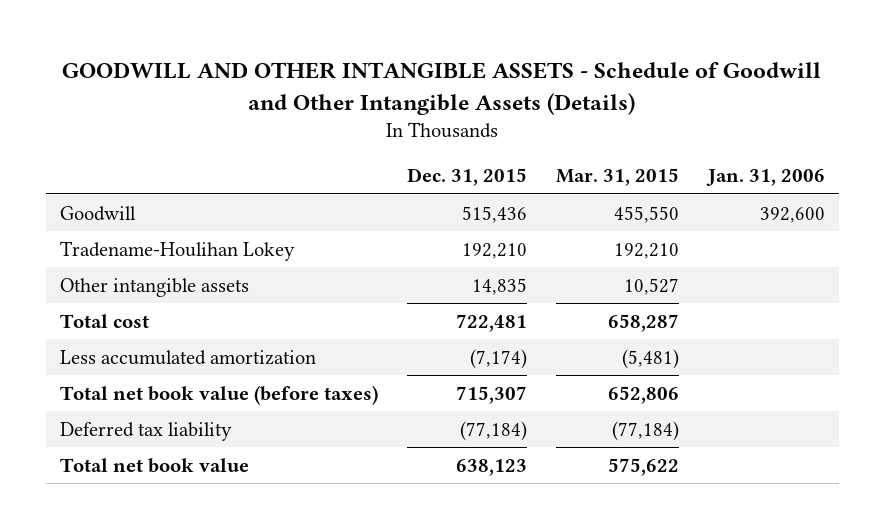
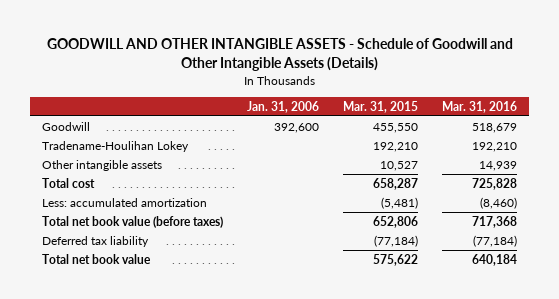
[406,168,527,187] Dec. 31, 2015 -> none
none -> [441,100,517,113] Mar. 31, 2016
[60,349,317,365] Less accumulated amortization -> [42,197,208,207] Less: accumulated amortization

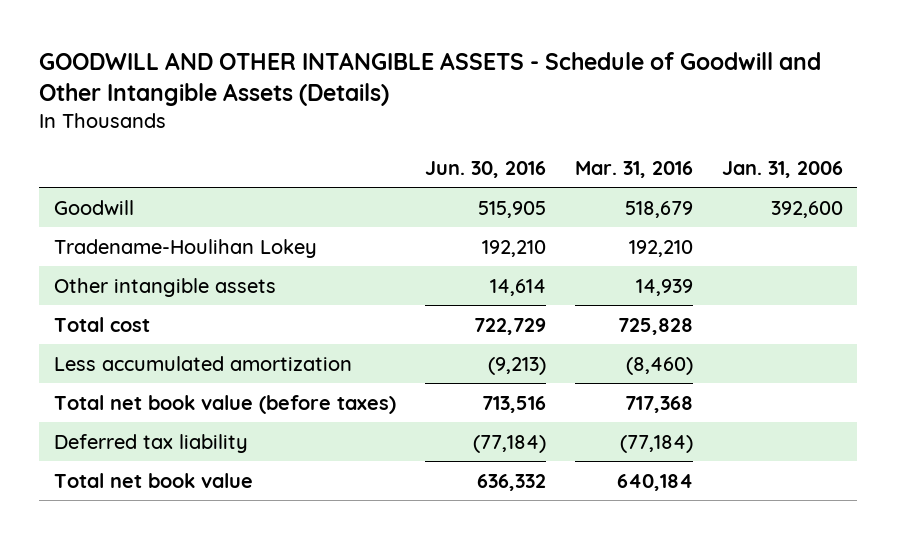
[342,100,418,113] Mar. 31, 2015 -> none
none -> [424,160,546,178] Jun. 30, 2016
[42,197,208,207] Less: accumulated amortization -> [53,355,352,371] Less accumulated amortization

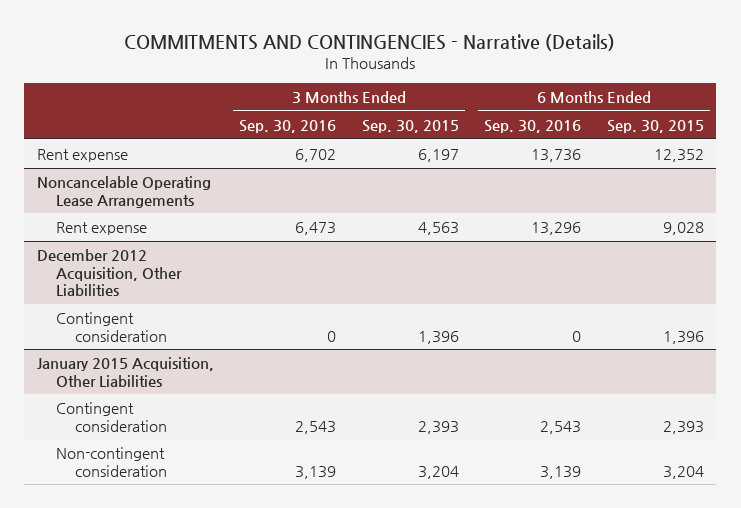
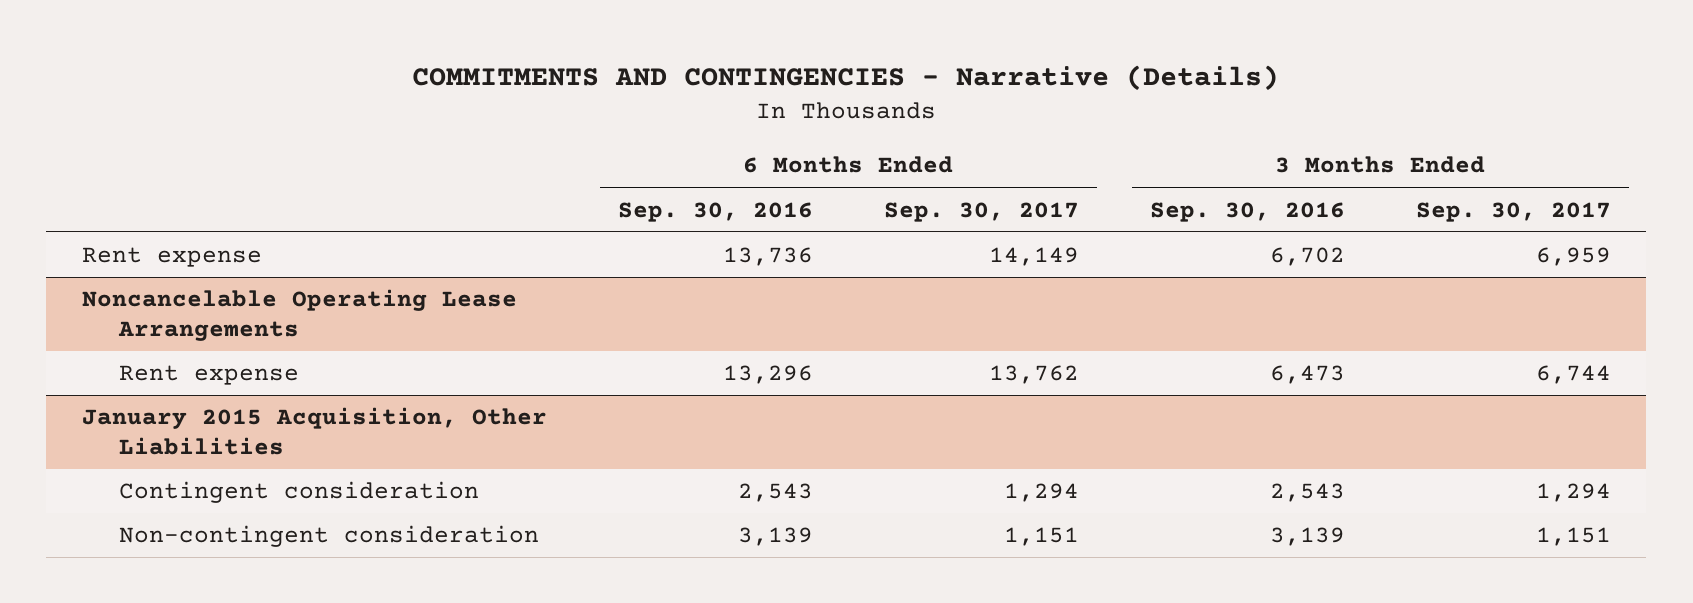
[361,119,459,133] Sep. 30, 2015 -> none
[606,119,704,133] Sep. 30, 2015 -> none
none -> [883,201,1079,222] Sep. 30, 2017
none -> [1415,201,1611,222] Sep. 30, 2017
[36,249,182,297] December 2012 Acquisition, Other Liabilities -> none
[55,312,167,342] Contingent consideration -> none

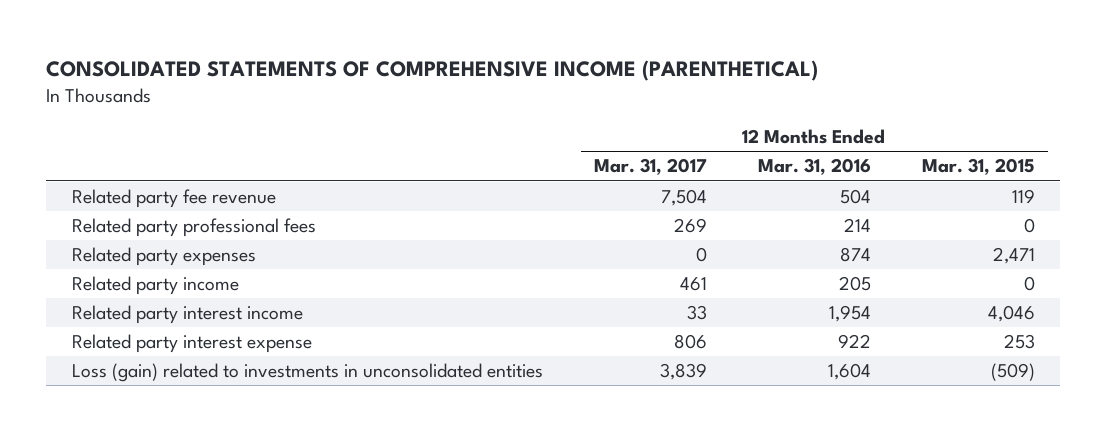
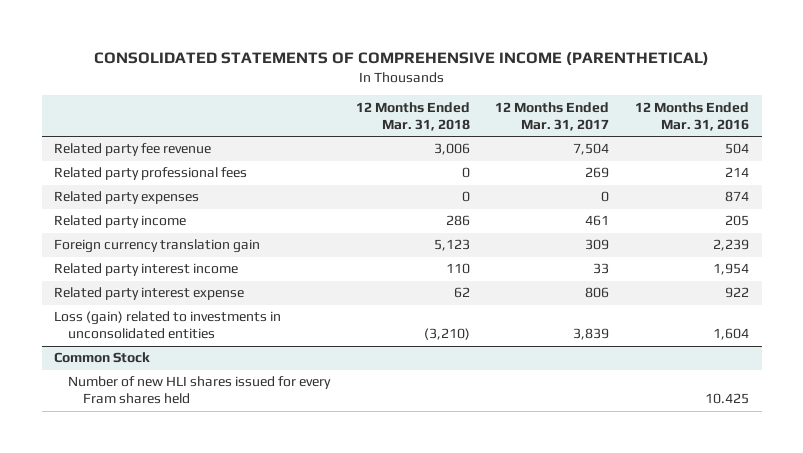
[921,158,1035,176] Mar. 31, 2015 -> none
none -> [355,101,470,131] 12 Months Ended Mar. 31, 2018
none -> [54,239,261,254] Foreign currency translation gain
none -> [54,352,151,364] Common Stock
none -> [68,376,332,405] Number of new HLI shares issued for every Fram shares held

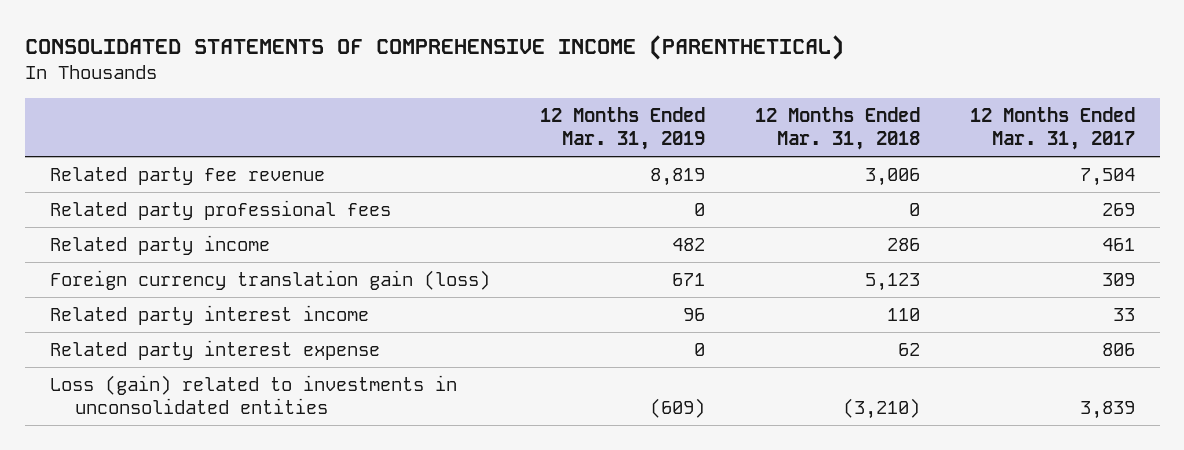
[634,101,749,131] 12 Months Ended Mar. 31, 2016 -> none
none -> [539,107,705,151] 12 Months Ended Mar. 31, 2019
[54,191,200,205] Related party expenses -> none
[54,239,261,254] Foreign currency translation gain -> [49,270,490,291] Foreign currency translation gain (loss)
[54,352,151,364] Common Stock -> none
[68,376,332,405] Number of new HLI shares issued for every Fram shares held -> none

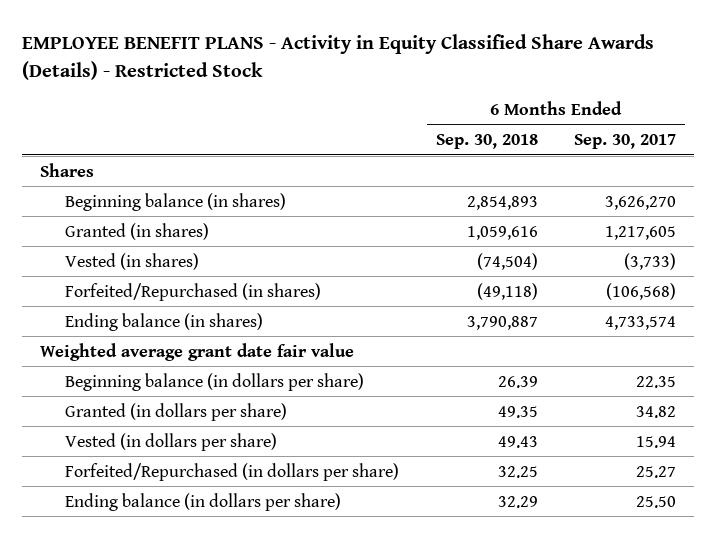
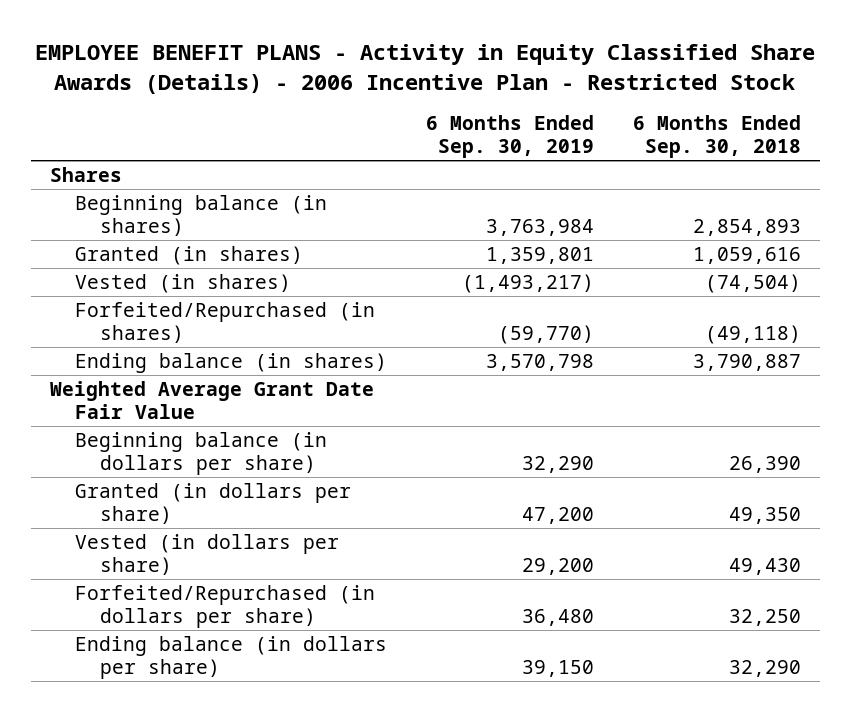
[22,34,655,80] EMPLOYEE BENEFIT PLANS - Activity in Equity Classified Share Awards (Details) - Restricted Stock -> [35,44,816,95] EMPLOYEE BENEFIT PLANS - Activity in Equity Classified Share Awards (Details) - 2006 Incentive Plan - Restricted Stock
[573,134,676,150] Sep. 30, 2017 -> none
none -> [425,115,594,159] 6 Months Ended Sep. 30, 2019
[40,342,355,361] Weighted average grant date fair value -> [49,380,374,419] Weighted Average Grant Date Fair Value
[497,375,538,388] 26.39 -> [728,455,801,473] 26,390
[497,405,538,418] 49.35 -> [728,506,801,524] 49,350
[497,435,538,448] 49.43 -> [728,557,801,575] 49,430
[497,465,538,478] 32.25 -> [728,608,801,626] 32,250
[497,495,538,508] 32.29 -> [728,659,801,677] 32,290

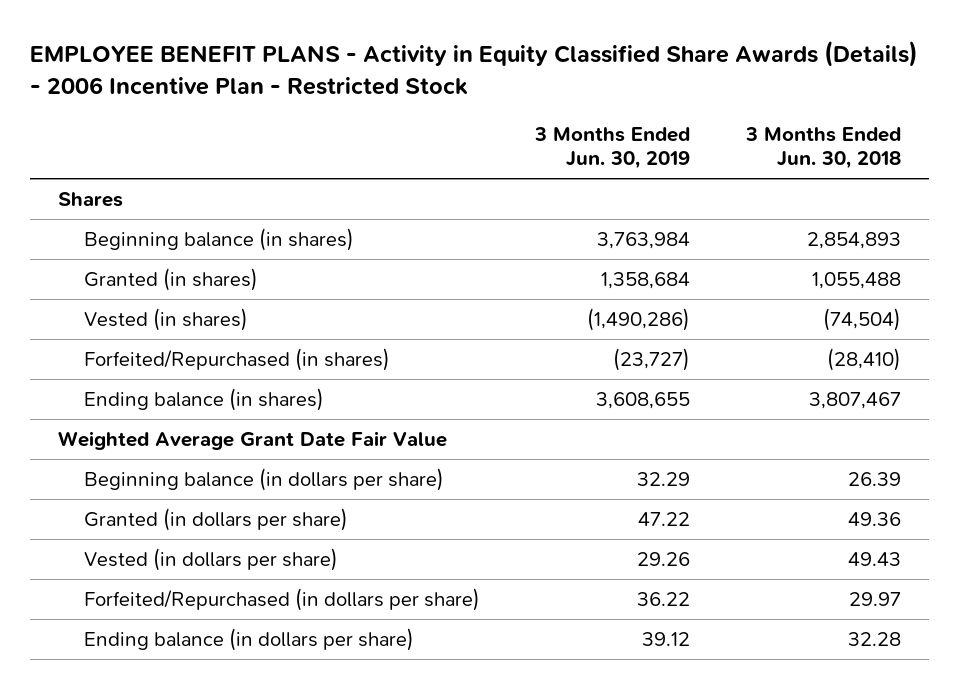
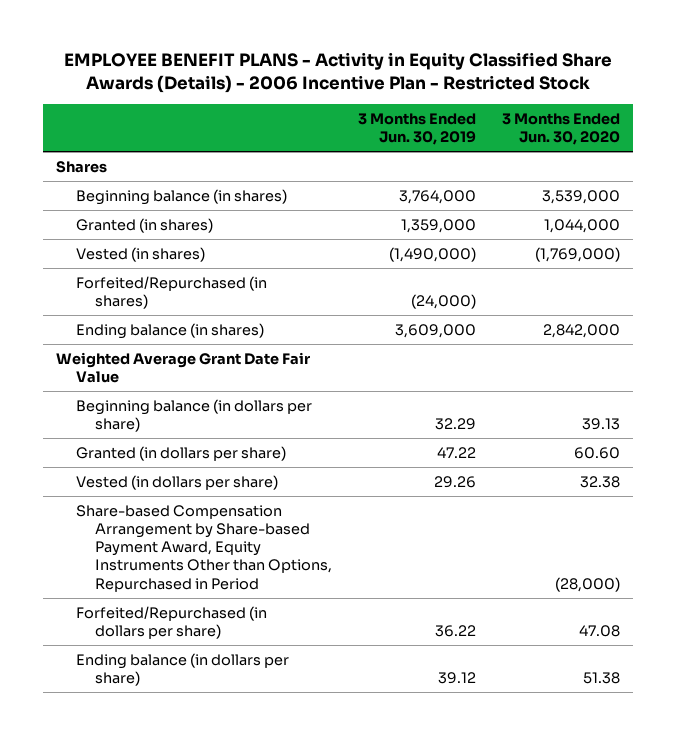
[744,127,901,170] 3 Months Ended Jun. 30, 2018 -> none
none -> [501,112,620,145] 3 Months Ended Jun. 30, 2020
[597,232,691,250] 3,763,984 -> [398,189,476,204] 3,764,000
[601,272,691,290] 1,358,684 -> [400,218,476,233] 1,359,000
[587,308,691,332] (1,490,286) -> [388,246,476,262] (1,490,000)
[613,348,691,372] (23,727) -> [410,294,476,310] (24,000)
[596,392,691,410] 3,608,655 -> [394,323,476,338] 3,609,000
none -> [75,504,332,592] Share-based Compensation Arrangement by Share-based Payment Award, Equity Instruments Other than Options, Repurchased in Period

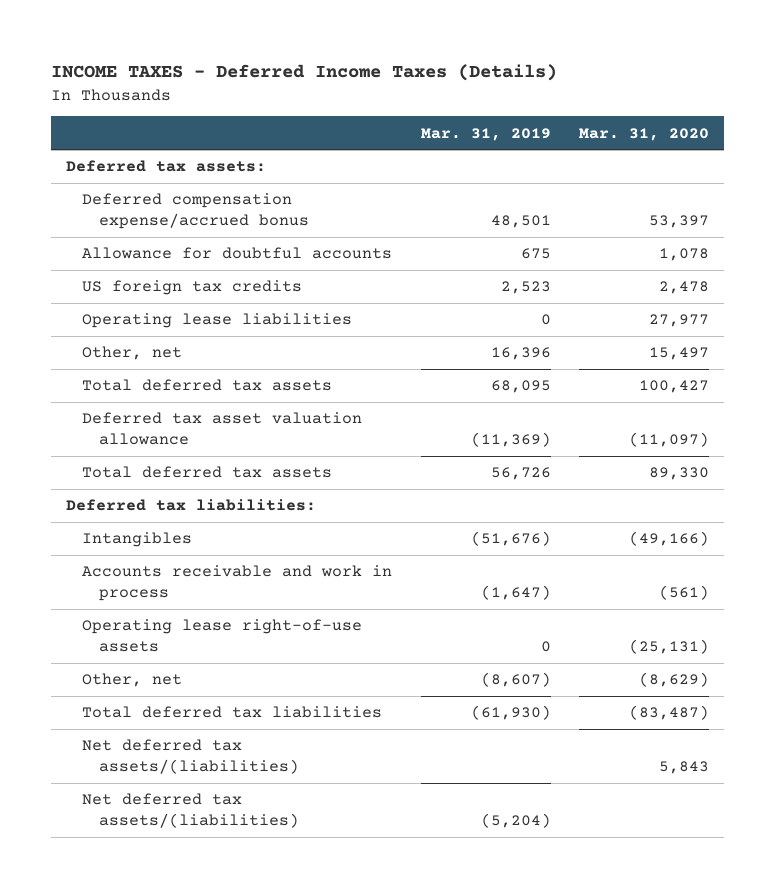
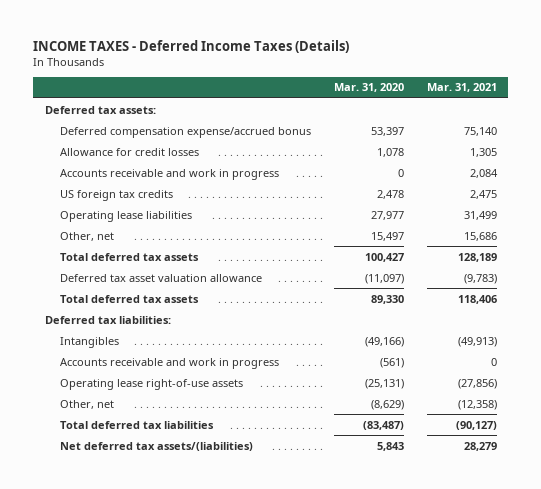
[420,127,551,141] Mar. 31, 2019 -> none
none -> [426,83,497,93] Mar. 31, 2021
[82,247,393,260] Allowance for doubtful accounts -> [60,147,200,156] Allowance for credit losses
none -> [60,168,280,180] Accounts receivable and work in progress
[82,565,393,602] Accounts receivable and work in process -> [60,357,280,369] Accounts receivable and work in progress
[82,793,300,829] Net deferred tax assets/(liabilities) -> none

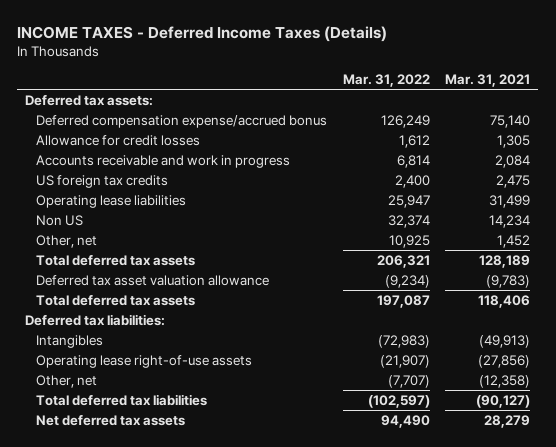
[333,83,404,93] Mar. 31, 2020 -> none
none -> [342,73,430,87] Mar. 31, 2022
none -> [36,214,84,226] Non US
[463,231,497,241] 15,686 -> [497,234,531,248] 1,452
[60,357,280,369] Accounts receivable and work in progress -> none
[60,441,254,451] Net deferred tax assets/(liabilities) -> [36,414,186,426] Net deferred tax assets

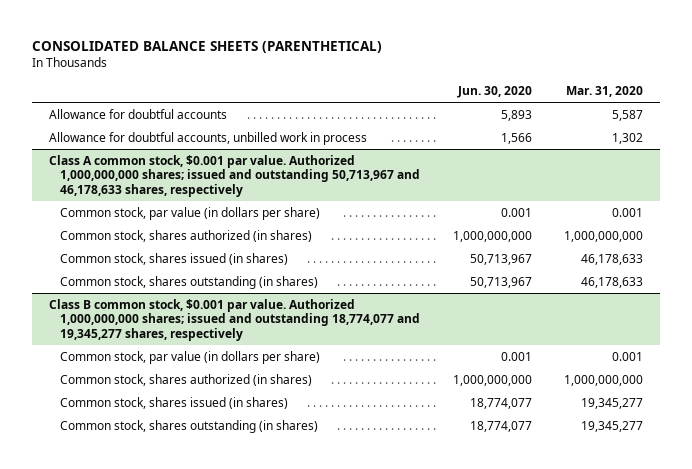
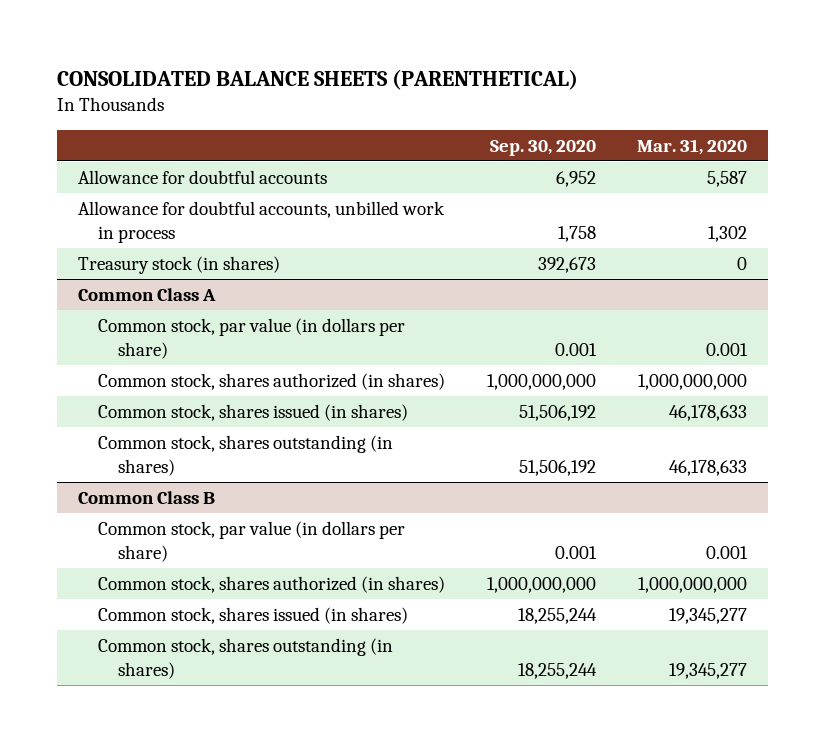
[456,85,532,98] Jun. 30, 2020 -> none
none -> [489,139,596,156] Sep. 30, 2020
none -> [77,255,280,274] Treasury stock (in shares)
[48,154,421,197] Class A common stock, $0.001 par value. Authorized 1,000,000,000 shares; issued and outstanding 50,713,967 and 46,178,633 shares, respectively -> [77,287,216,301] Common Class A
[48,298,421,341] Class B common stock, $0.001 par value. Authorized 1,000,000,000 shares; issued and outstanding 18,774,077 and 19,345,277 shares, respectively -> [77,490,215,504] Common Class B

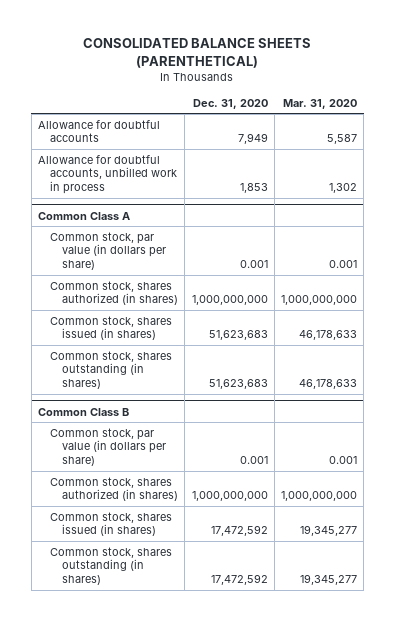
[489,139,596,156] Sep. 30, 2020 -> none
none -> [192,98,268,109] Dec. 31, 2020
[77,255,280,274] Treasury stock (in shares) -> none

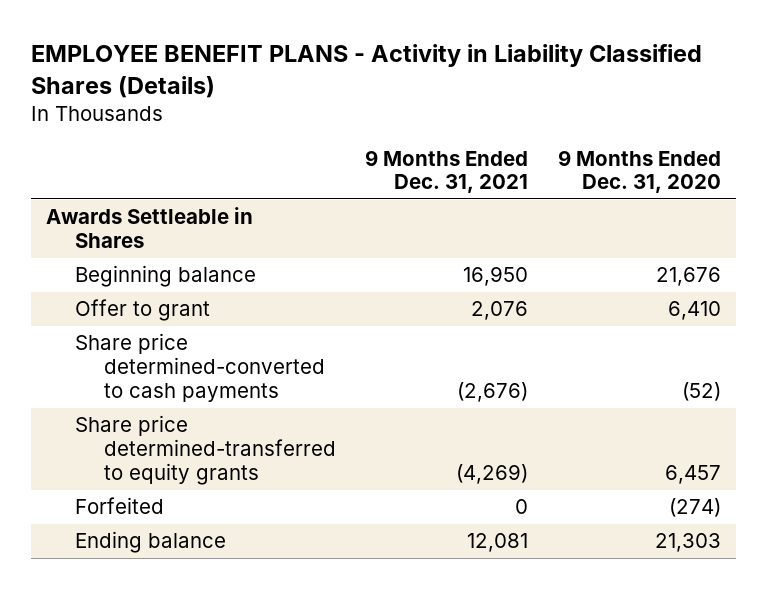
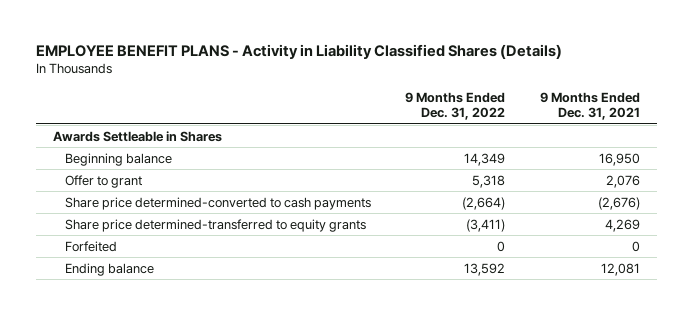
[558,149,722,194] 9 Months Ended Dec. 31, 2020 -> none
none -> [405,91,506,121] 9 Months Ended Dec. 31, 2022
[456,463,529,484] (4,269) -> [604,218,640,232] 4,269

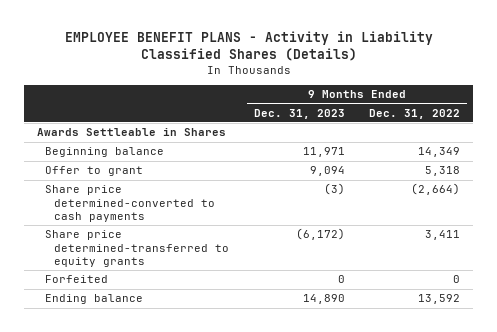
[539,91,640,121] 9 Months Ended Dec. 31, 2021 -> none
none -> [253,108,345,119] Dec. 31, 2023
[466,218,506,232] (3,411) -> [425,230,461,241] 3,411

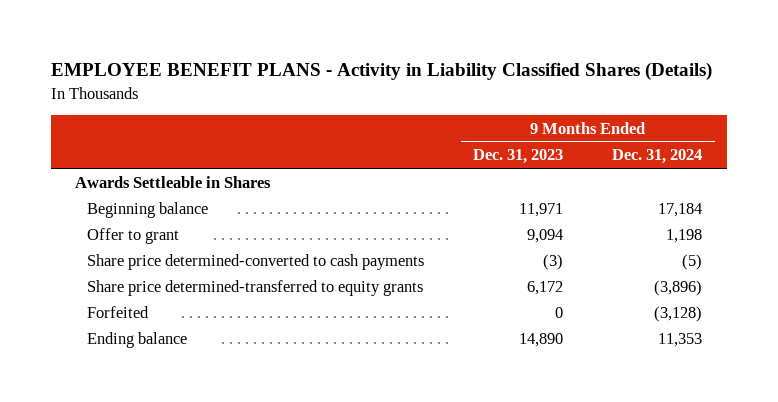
[369,108,461,119] Dec. 31, 2022 -> none
none -> [612,149,703,165] Dec. 31, 2024
[295,228,345,241] (6,172) -> [527,280,564,295] 6,172

